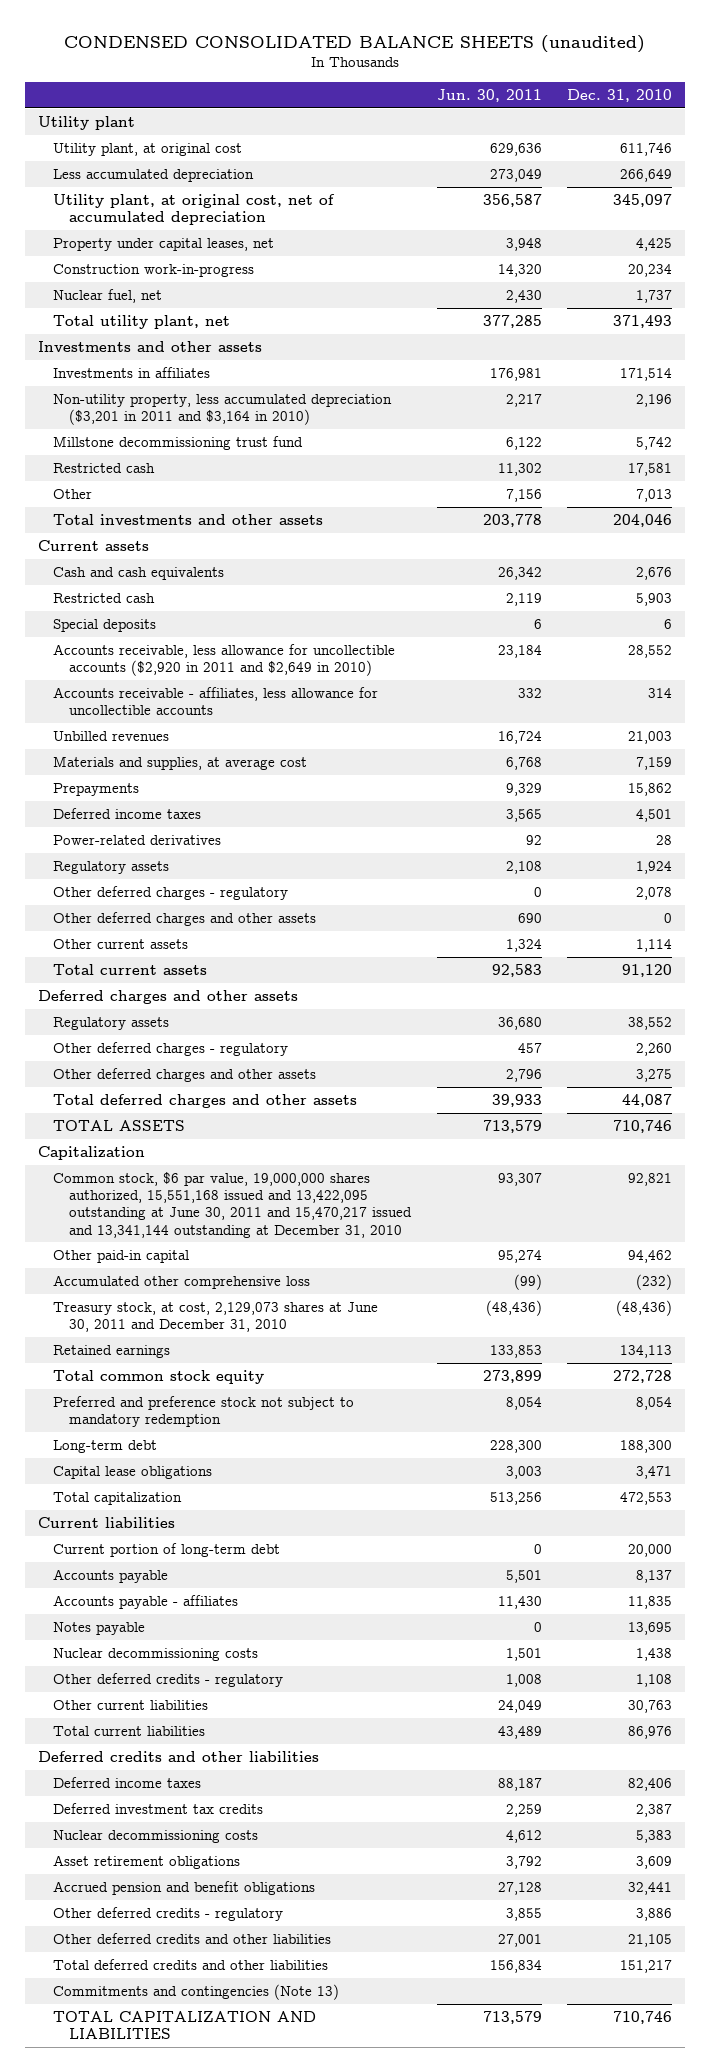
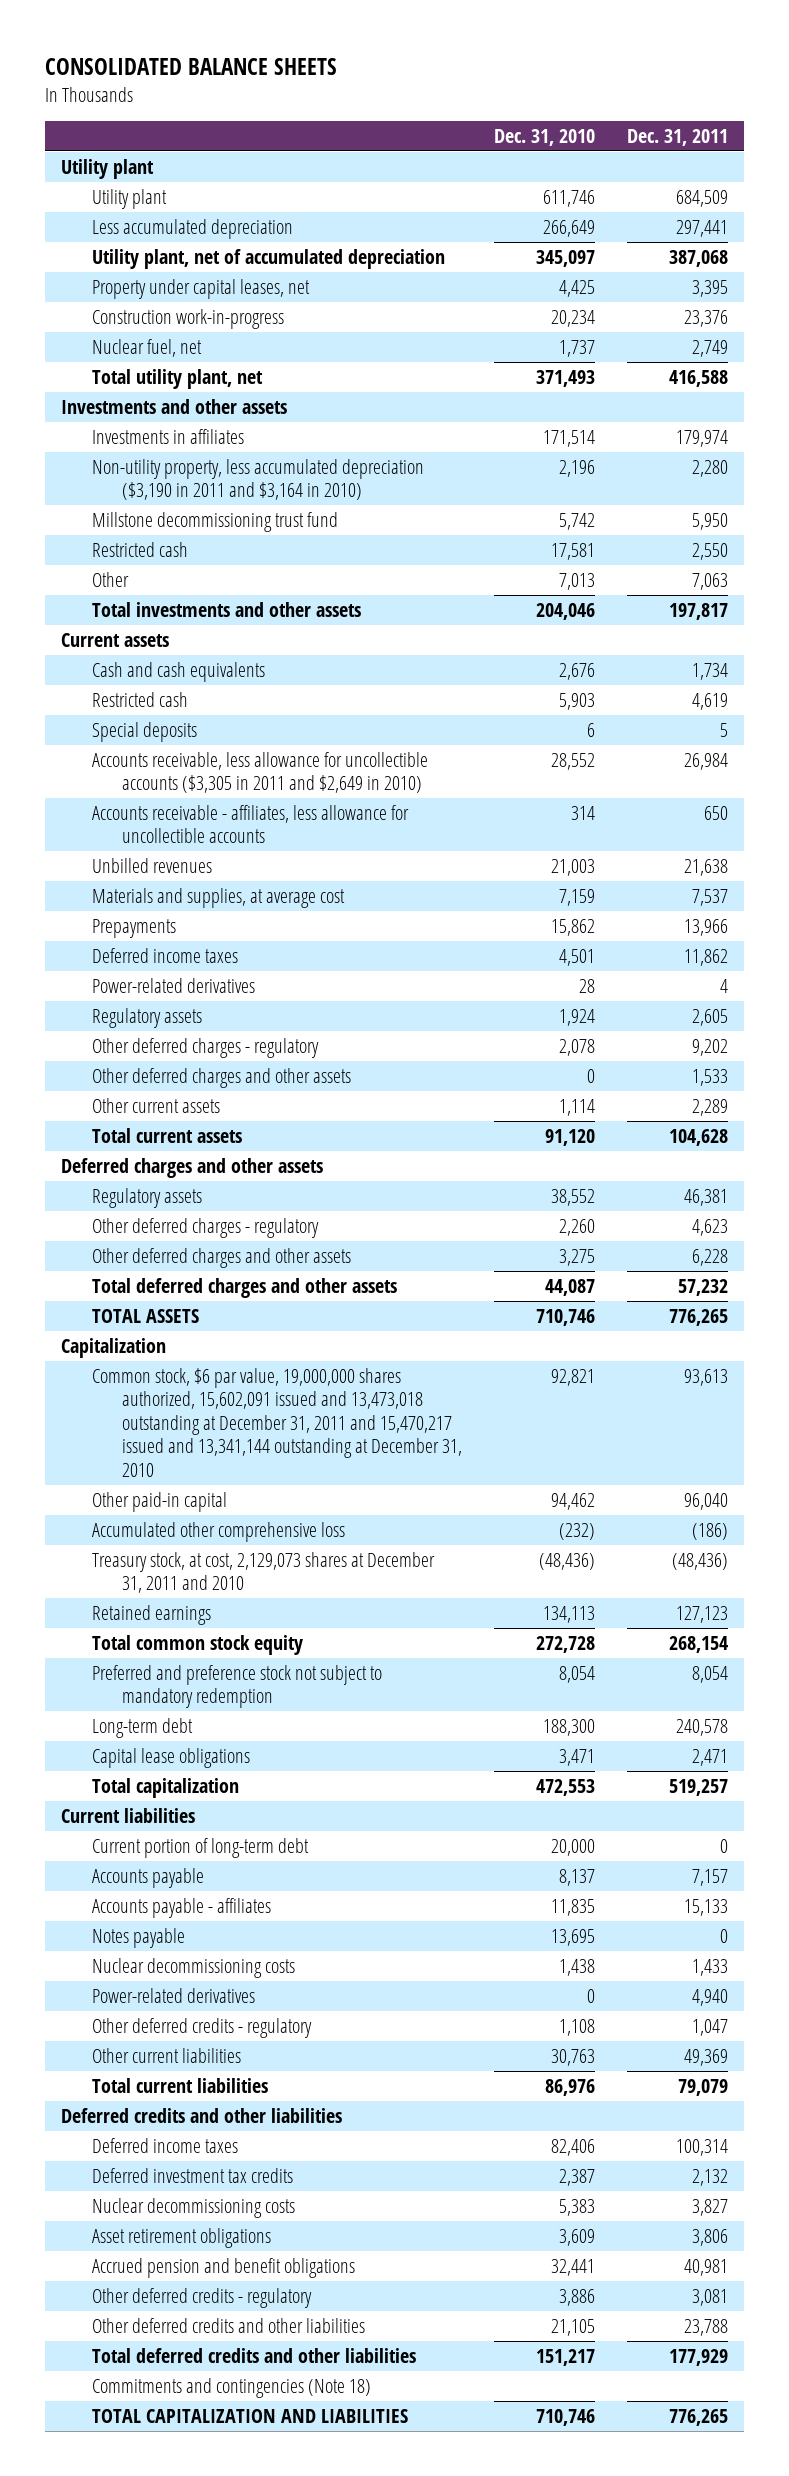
[63,34,645,53] CONDENSED CONSOLIDATED BALANCE SHEETS (unaudited) -> [44,58,337,76] CONSOLIDATED BALANCE SHEETS
[436,89,542,103] Jun. 30, 2011 -> none
none -> [627,128,729,146] Dec. 31, 2011
[53,142,243,156] Utility plant, at original cost -> [91,188,167,209] Utility plant
[53,193,336,226] Utility plant, at original cost, net of accumulated depreciation -> [91,248,445,269] Utility plant, net of accumulated depreciation
[53,393,393,426] Non-utility property, less accumulated depreciation ($3,201 in 2011 and $3,164 in 2010) -> [91,458,424,501] Non-utility property, less accumulated depreciation ($3,190 in 2011 and $3,164 in 2010)
[53,643,396,677] Accounts receivable, less allowance for uncollectible accounts ($2,920 in 2011 and $2,649 in 2010) -> [91,751,428,794] Accounts receivable, less allowance for uncollectible accounts ($3,305 in 2011 and $2,649 in 2010)
[53,1171,413,1238] Common stock, $6 par value, 19,000,000 shares authorized, 15,551,168 issued and 13,422,095 outstanding at June 30, 2011 and 15,470,217 issued and 13,341,144 outstanding at December 31, 2010 -> [91,1367,463,1477] Common stock, $6 par value, 19,000,000 shares authorized, 15,602,091 issued and 13,473,018 outstanding at December 31, 2011 and 15,470,217 issued and 13,341,144 outstanding at December 31, 2010
[53,1301,379,1333] Treasury stock, at cost, 2,129,073 shares at June 30, 2011 and December 31, 2010 -> [91,1551,435,1594] Treasury stock, at cost, 2,129,073 shares at December 31, 2011 and 2010
none -> [91,1987,255,2003] Power-related derivatives
[53,1983,340,2000] Commitments and contingencies (Note 13) -> [91,2377,371,2398] Commitments and contingencies (Note 18)

